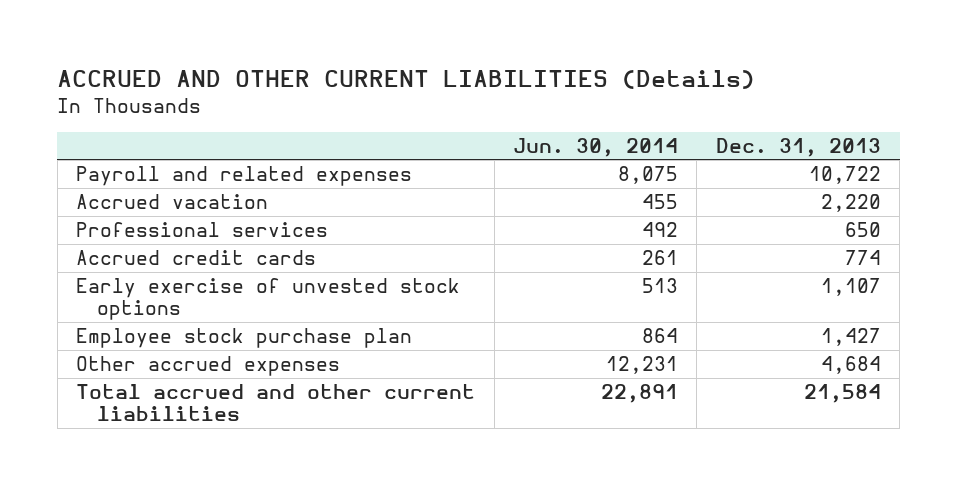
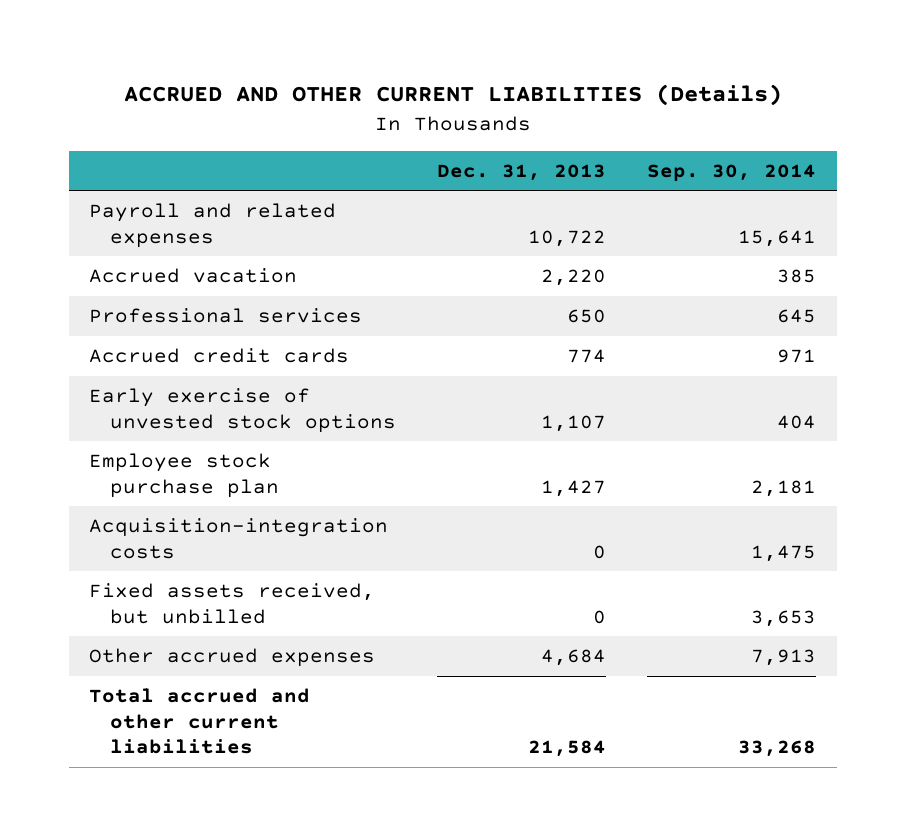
[513,137,679,157] Jun. 30, 2014 -> none
none -> [647,163,817,181] Sep. 30, 2014
none -> [89,518,389,559] Acquisition-integration costs
none -> [89,583,376,624] Fixed assets received, but unbilled

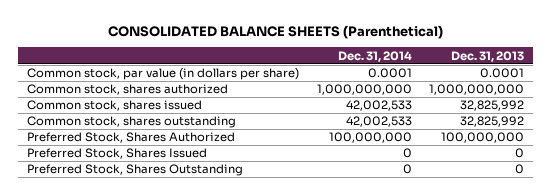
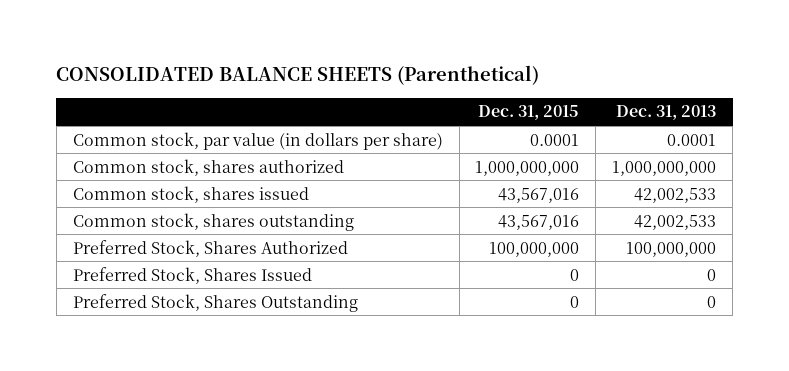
[337,50,412,62] Dec. 31, 2014 -> none
none -> [478,105,580,121] Dec. 31, 2015
[460,100,525,112] 32,825,992 -> [634,187,717,203] 42,002,533
[460,116,525,128] 32,825,992 -> [634,214,717,230] 42,002,533

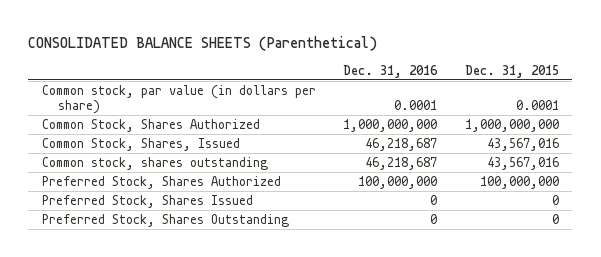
[616,105,717,121] Dec. 31, 2013 -> none
none -> [343,64,439,78] Dec. 31, 2016
[72,158,344,176] Common stock, shares authorized -> [41,118,260,132] Common Stock, Shares Authorized
[72,185,309,203] Common stock, shares issued -> [41,137,240,151] Common Stock, Shares, Issued

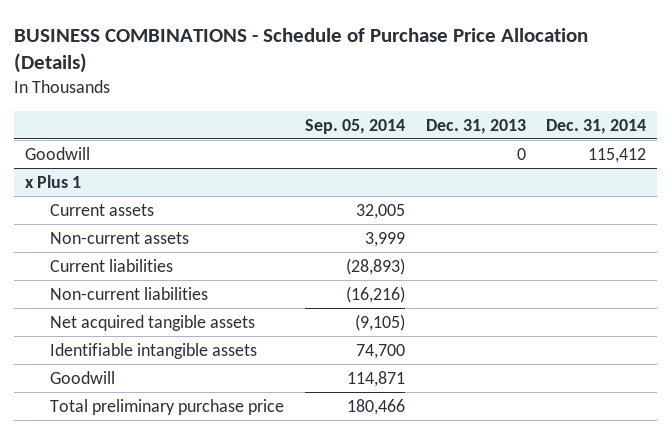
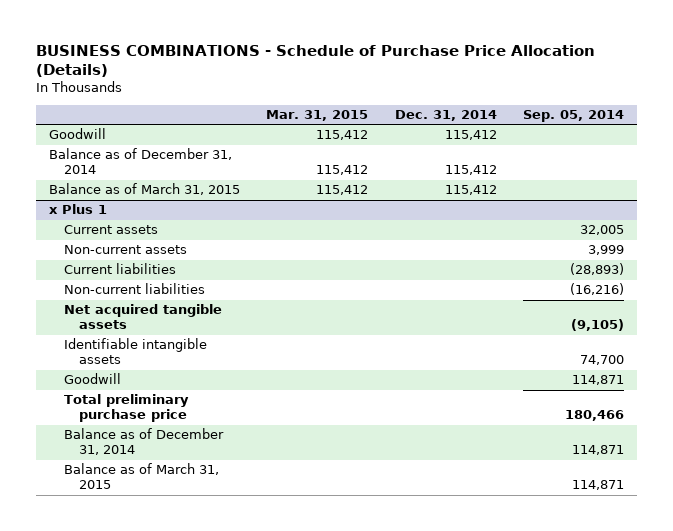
[425,118,526,134] Dec. 31, 2013 -> none
none -> [266,110,369,122] Mar. 31, 2015
none -> [49,148,233,175] Balance as of December 31, 2014
none -> [49,183,241,196] Balance as of March 31, 2015
none -> [63,428,224,456] Balance as of December 31, 2014
none -> [63,463,219,490] Balance as of March 31, 2015

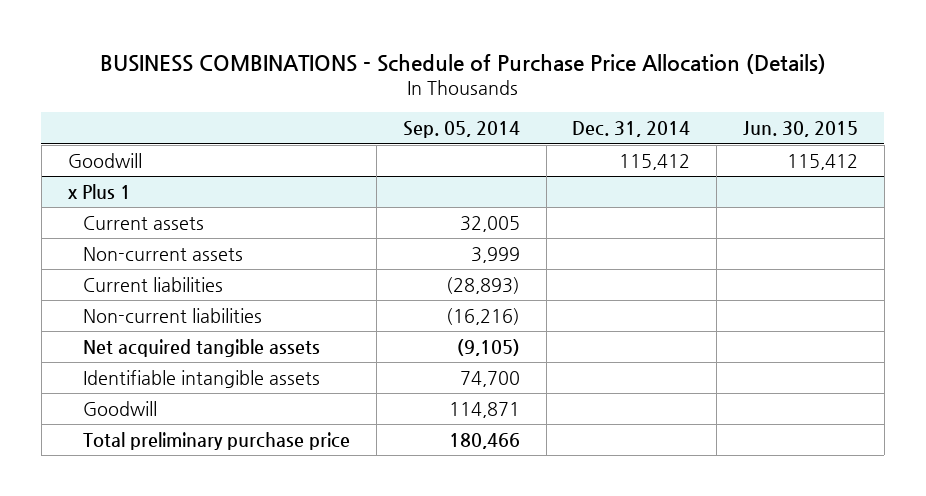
[266,110,369,122] Mar. 31, 2015 -> none
none -> [742,121,858,138] Jun. 30, 2015
[49,148,233,175] Balance as of December 31, 2014 -> none
[49,183,241,196] Balance as of March 31, 2015 -> none
[63,428,224,456] Balance as of December 31, 2014 -> none
[63,463,219,490] Balance as of March 31, 2015 -> none

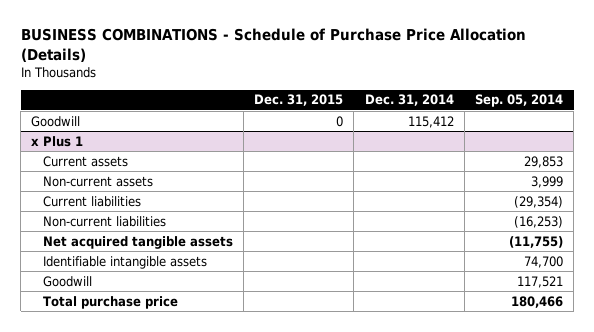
[742,121,858,138] Jun. 30, 2015 -> none
none -> [254,94,344,107] Dec. 31, 2015
[459,216,520,233] 32,005 -> [523,155,563,168] 29,853
[445,277,520,295] (28,893) -> [513,195,563,208] (29,354)
[445,308,520,326] (16,216) -> [513,215,563,228] (16,253)
[456,339,520,357] (9,105) -> [508,235,563,248] (11,755)
[448,402,520,419] 114,871 -> [516,275,563,288] 117,521
[83,432,351,451] Total preliminary purchase price -> [43,295,179,309] Total purchase price

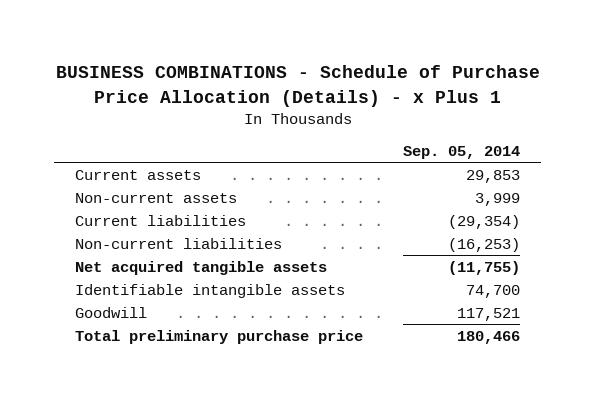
[20,28,526,62] BUSINESS COMBINATIONS - Schedule of Purchase Price Allocation (Details) -> [55,65,540,107] BUSINESS COMBINATIONS - Schedule of Purchase Price Allocation (Details) - x Plus 1
[254,94,344,107] Dec. 31, 2015 -> none
[364,94,454,107] Dec. 31, 2014 -> none
[31,115,81,127] Goodwill -> none
[31,135,84,147] x Plus 1 -> none
[43,295,179,309] Total purchase price -> [74,329,363,344] Total preliminary purchase price

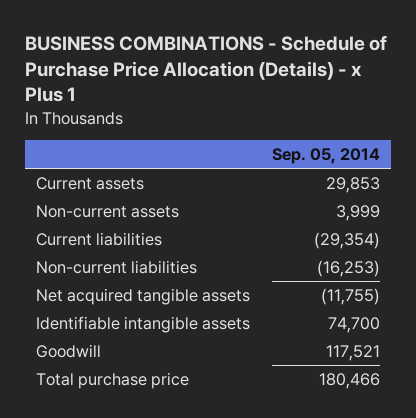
[74,329,363,344] Total preliminary purchase price -> [35,371,189,389] Total purchase price

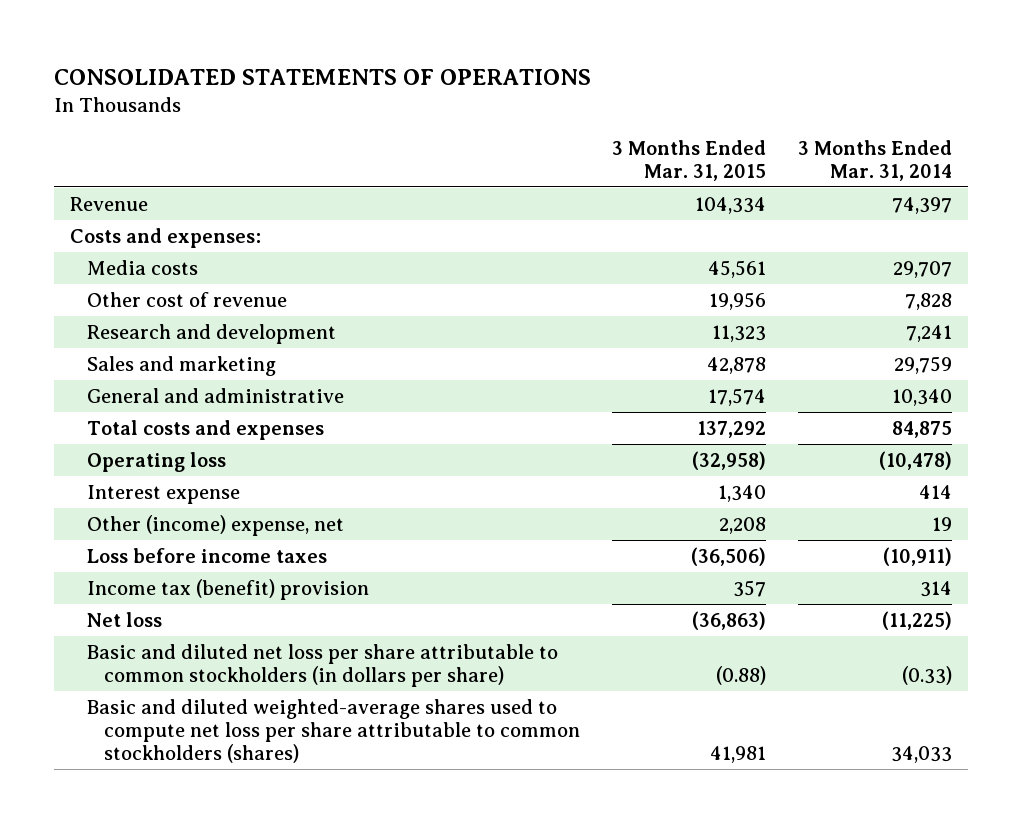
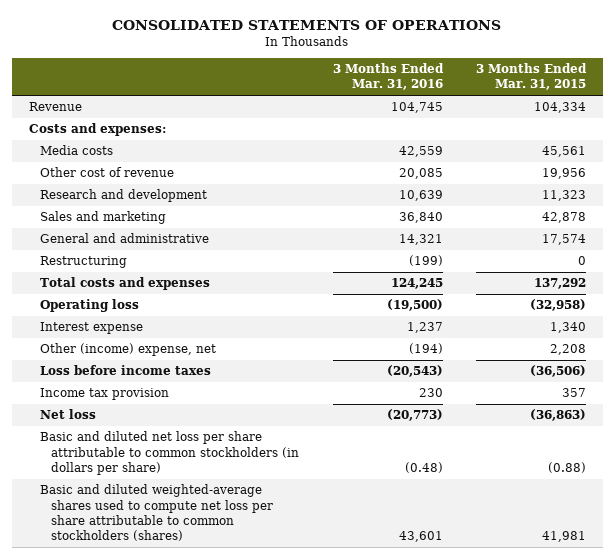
[797,139,952,181] 3 Months Ended Mar. 31, 2014 -> none
none -> [332,63,444,91] 3 Months Ended Mar. 31, 2016
none -> [39,256,127,269] Restructuring
[86,578,369,600] Income tax (benefit) provision -> [39,388,169,401] Income tax provision

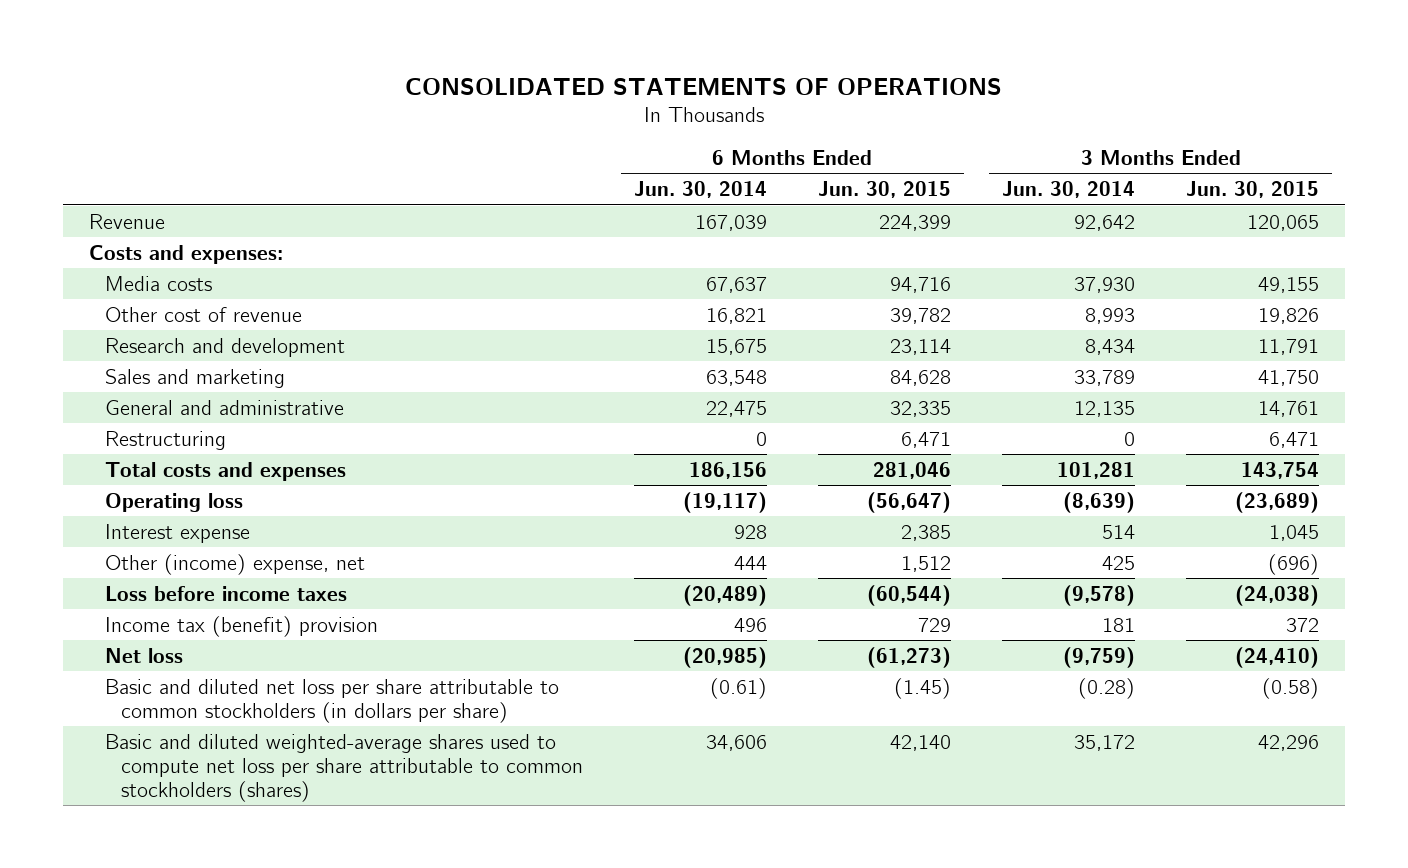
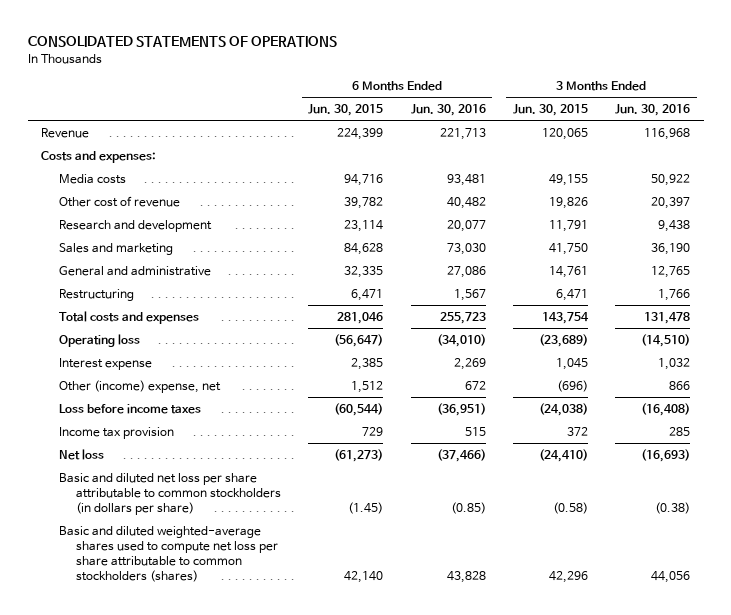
[633,181,767,199] Jun. 30, 2014 -> none
[1002,181,1136,199] Jun. 30, 2014 -> none
none -> [410,104,486,117] Jun. 30, 2016
none -> [615,104,691,117] Jun. 30, 2016
[104,615,378,637] Income tax (benefit) provision -> [58,426,174,439] Income tax provision

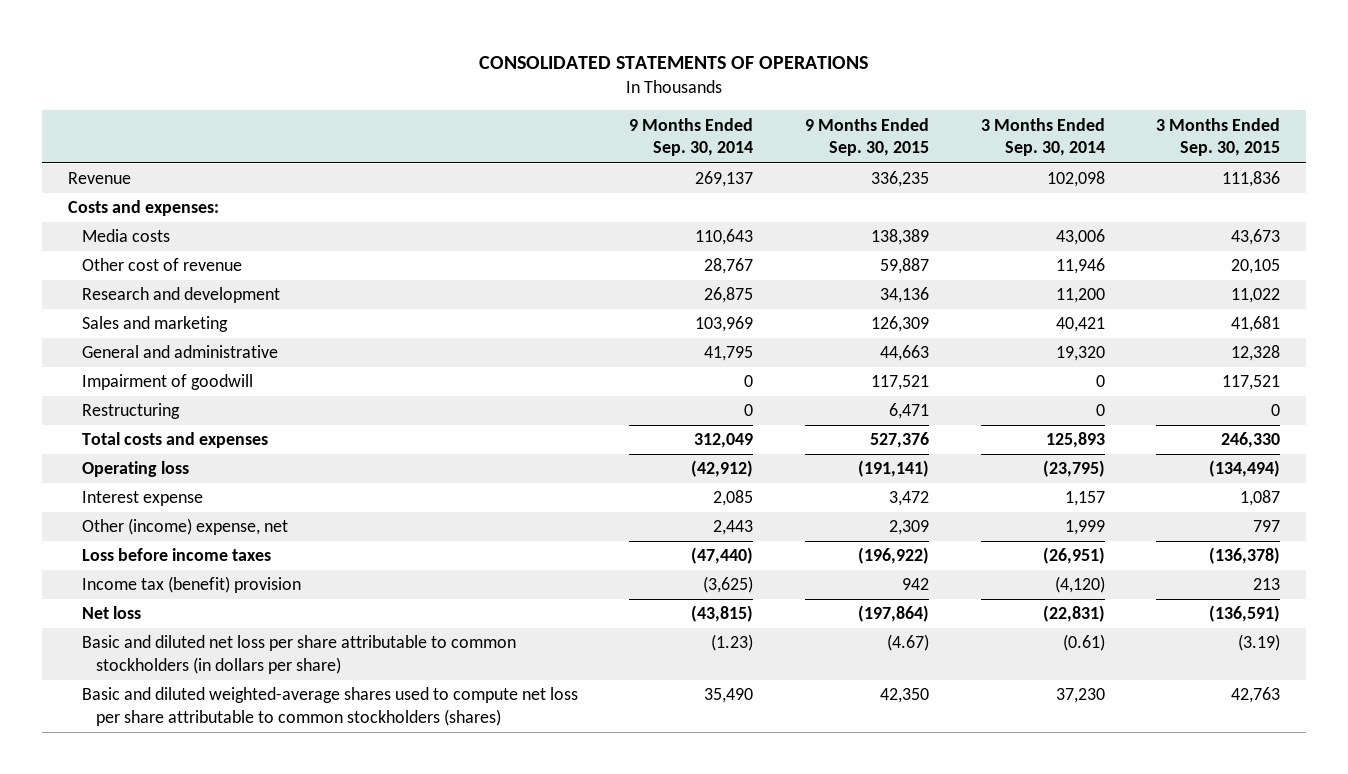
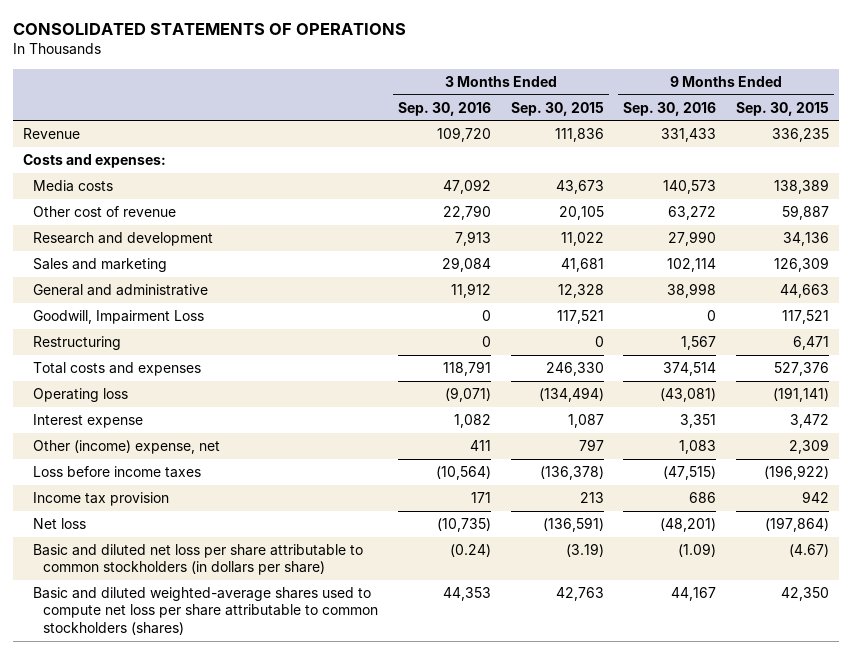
[629,117,754,157] 9 Months Ended Sep. 30, 2014 -> none
[980,117,1105,157] 3 Months Ended Sep. 30, 2014 -> none
none -> [398,101,492,116] Sep. 30, 2016
none -> [623,101,717,116] Sep. 30, 2016
[81,374,253,391] Impairment of goodwill -> [33,310,205,325] Goodwill, Impairment Loss
[81,576,301,594] Income tax (benefit) provision -> [33,492,170,507] Income tax provision

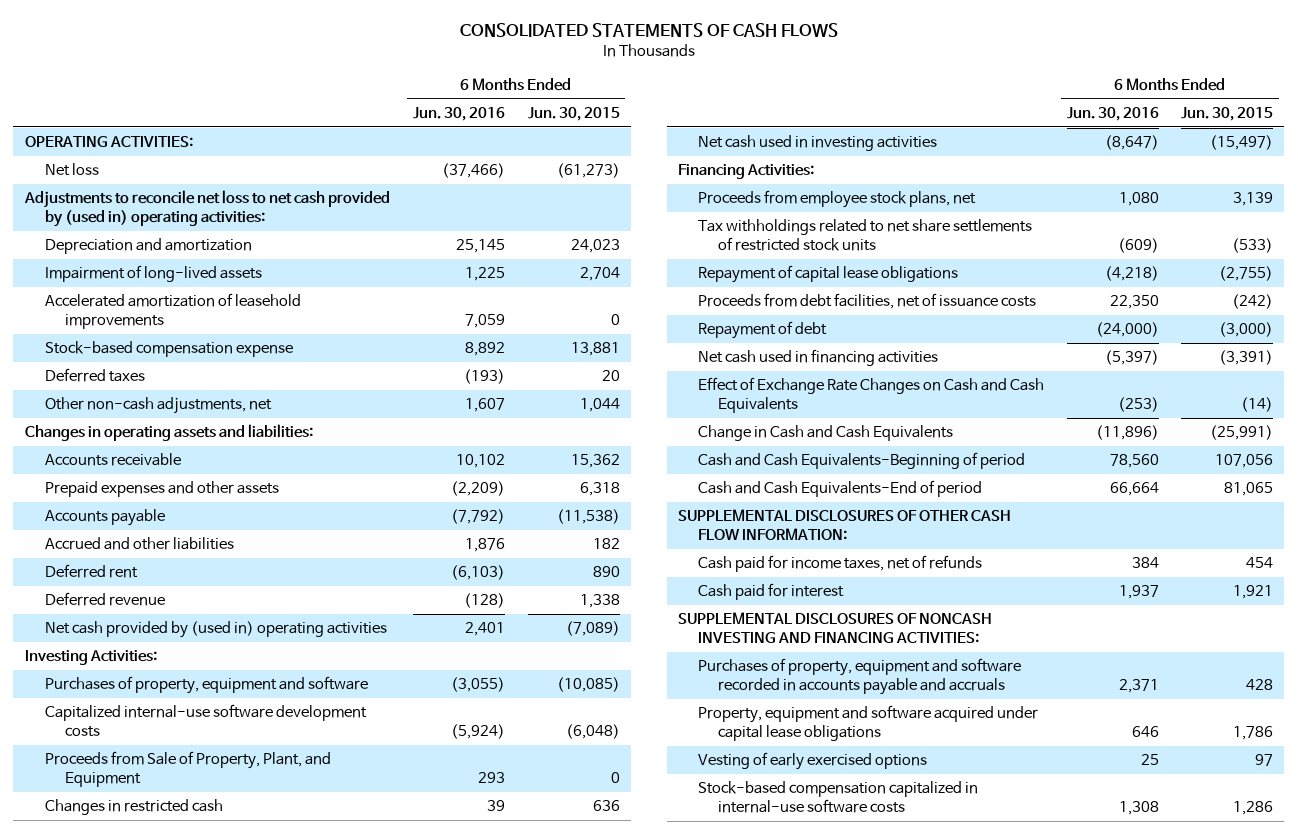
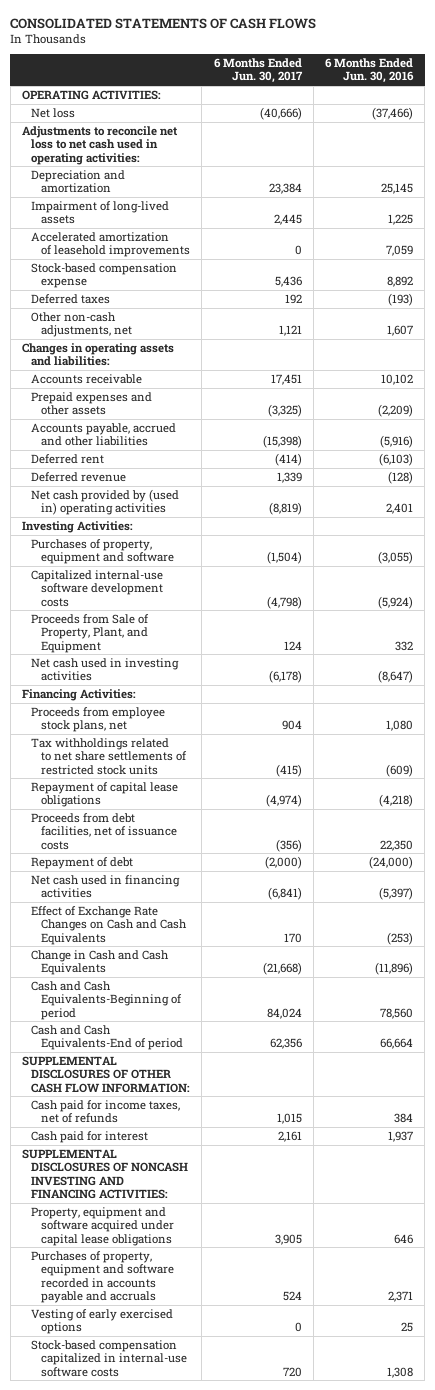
[527,106,620,121] Jun. 30, 2015 -> none
none -> [213,58,303,84] 6 Months Ended Jun. 30, 2017
[23,190,390,227] Adjustments to reconcile net loss to net cash provided by (used in) operating activities: -> [21,125,178,165] Adjustments to reconcile net loss to net cash used in operating activities:
[44,537,234,551] Accrued and other liabilities -> none
[44,509,165,527] Accounts payable -> [31,422,177,447] Accounts payable, accrued and other liabilities
[451,509,506,525] (7,792) -> [379,435,413,449] (5,916)
[44,799,223,816] Changes in restricted cash -> none
[478,771,506,783] 293 -> [394,640,413,651] 332
[698,658,1022,695] Purchases of property, equipment and software recorded in accounts payable and accruals -> [31,1250,174,1303] Purchases of property, equipment and software recorded in accounts payable and accruals

